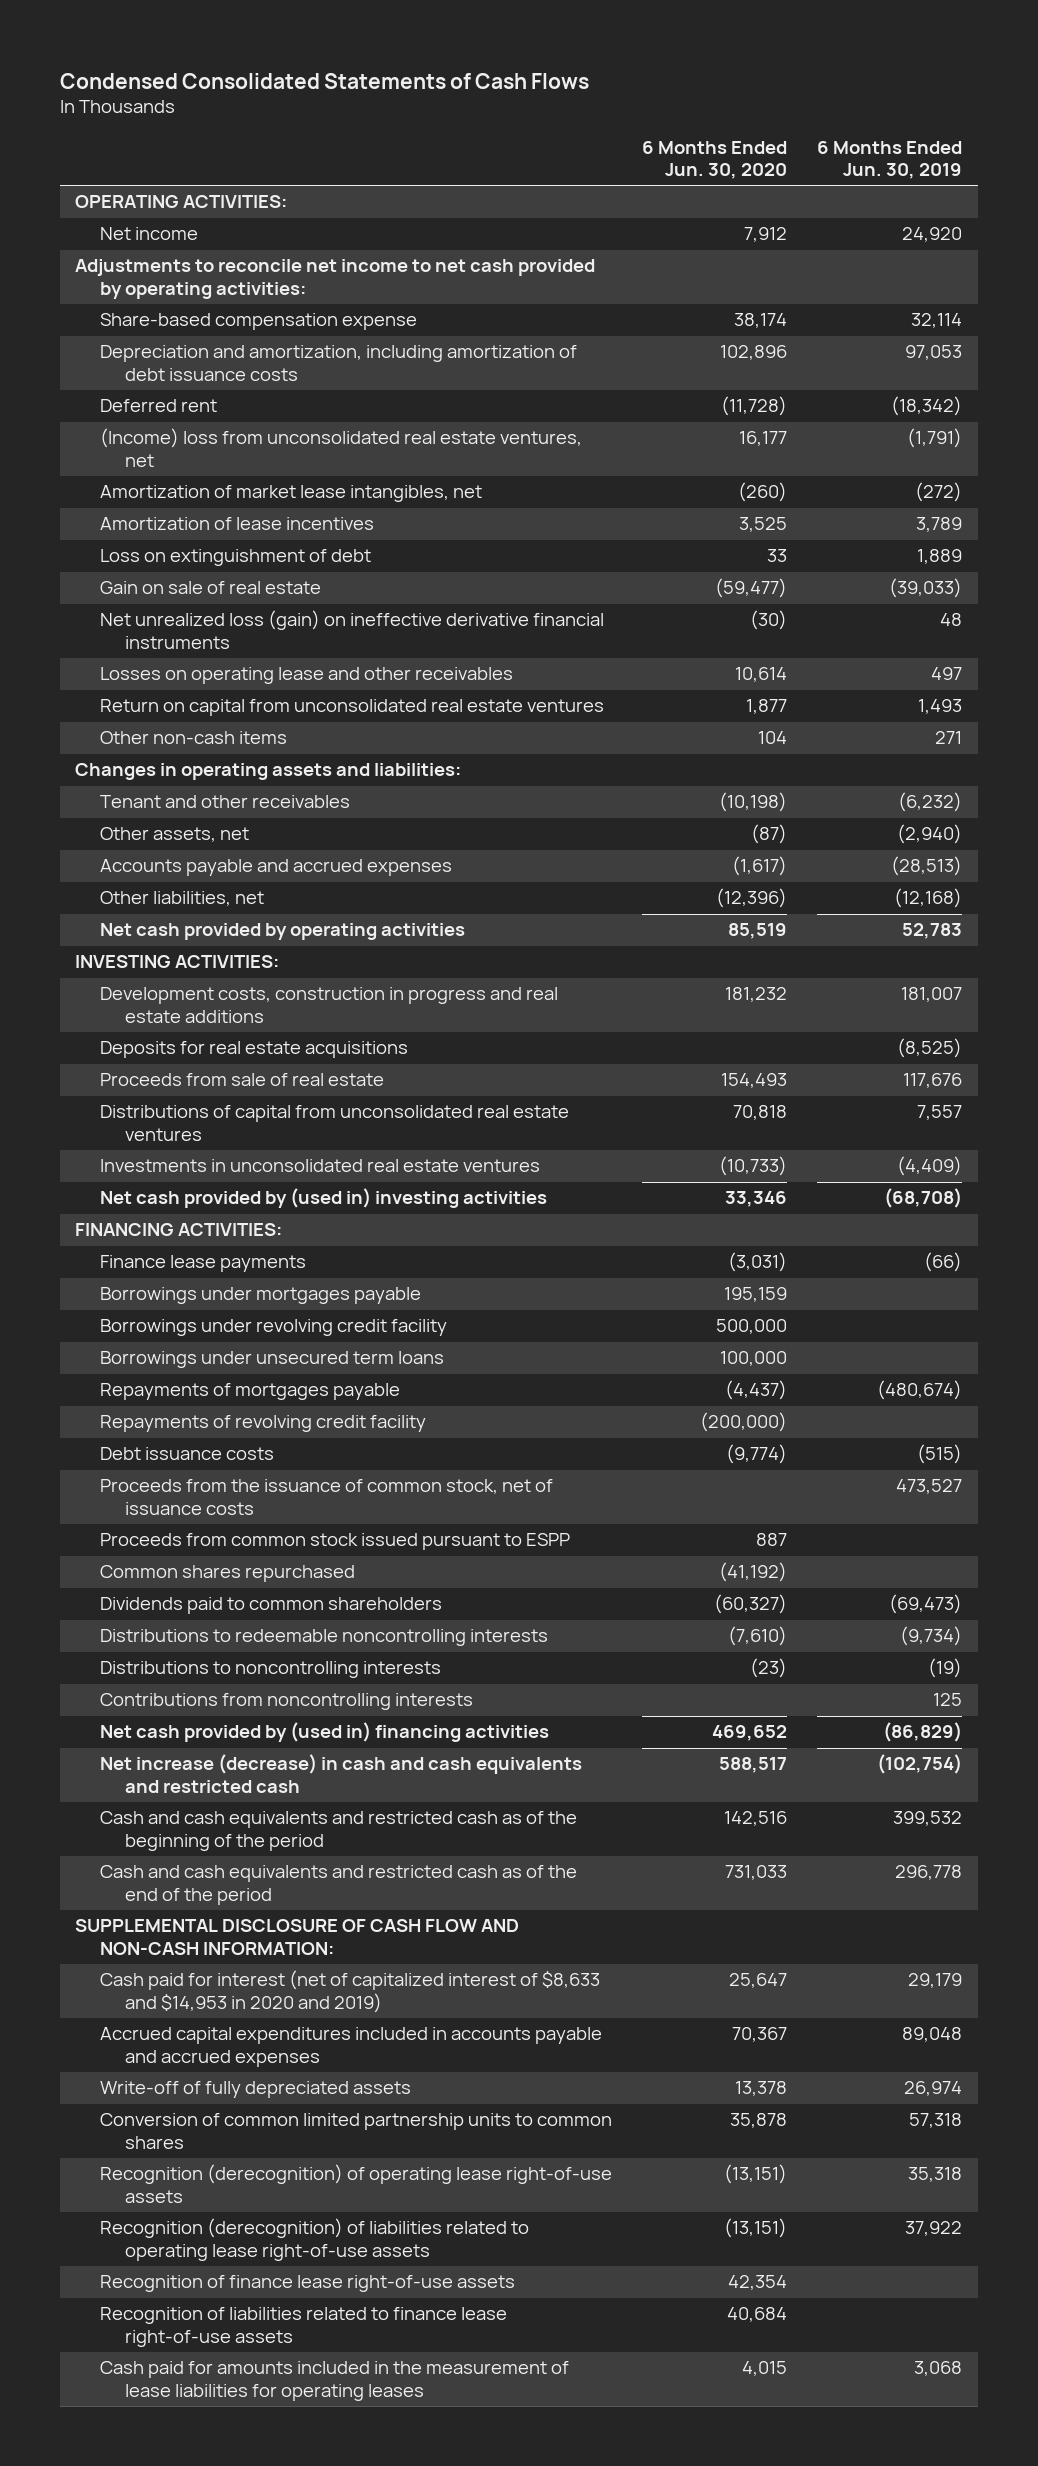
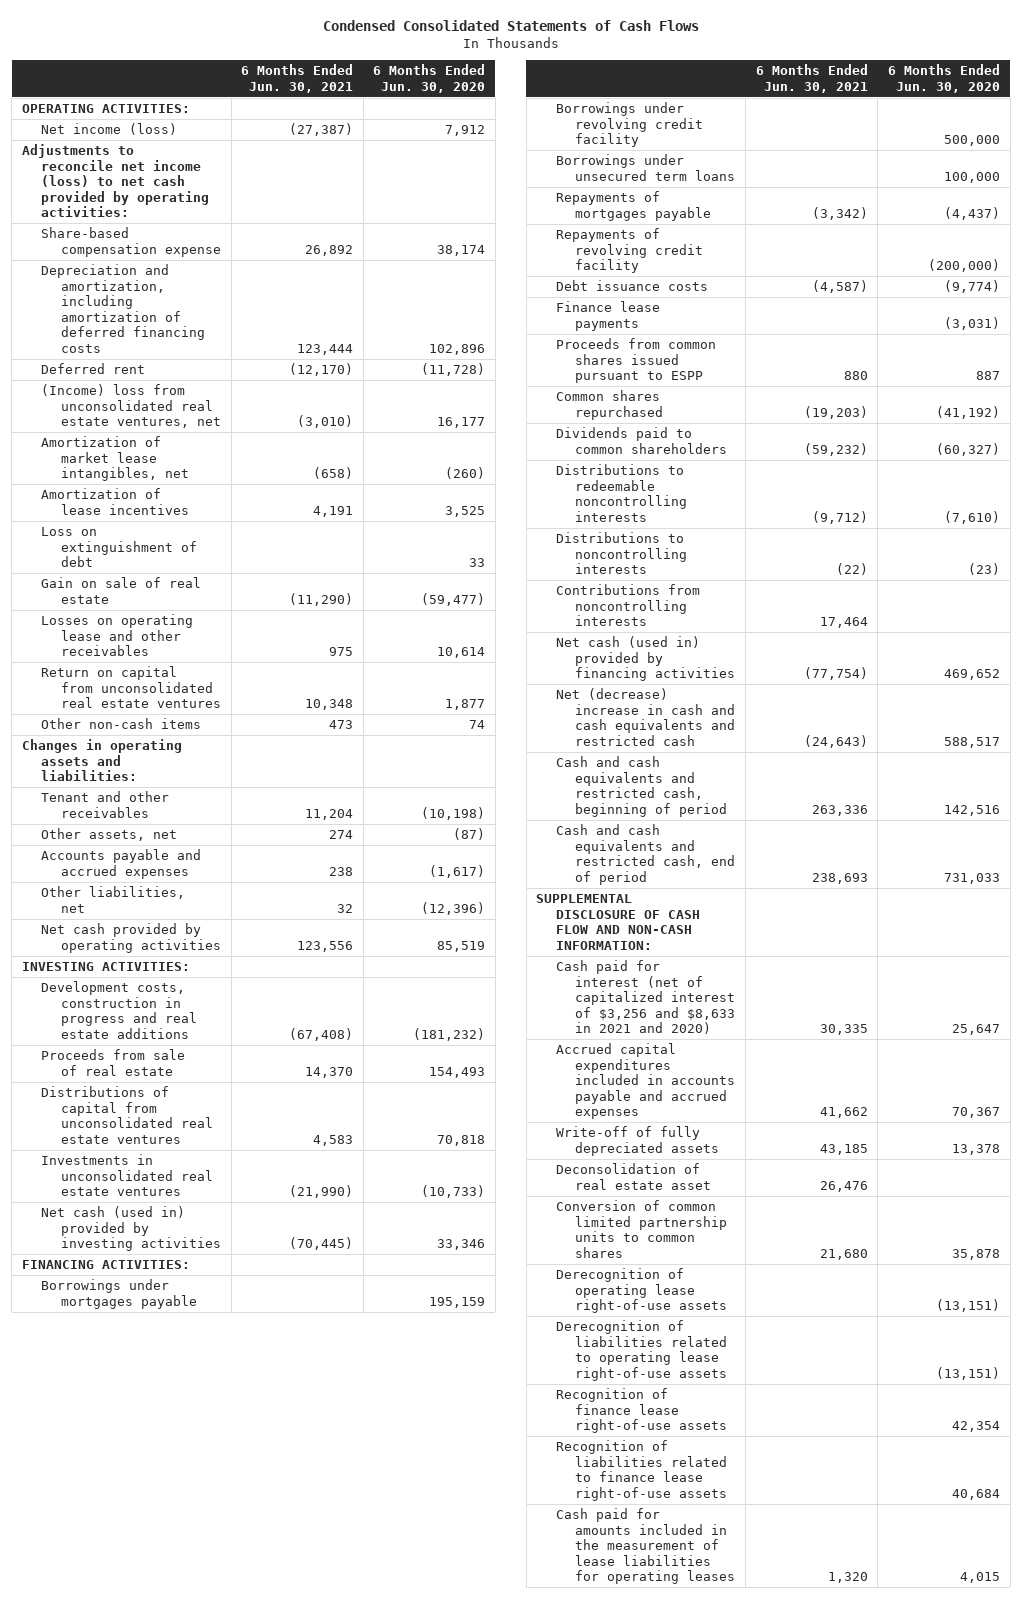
[817,140,963,180] 6 Months Ended Jun. 30, 2019 -> none
none -> [241,64,354,93] 6 Months Ended Jun. 30, 2021
[100,227,199,241] Net income -> [41,123,178,136] Net income (loss)
[75,259,596,299] Adjustments to reconcile net income to net cash provided by operating activities: -> [21,144,210,218] Adjustments to reconcile net income (loss) to net cash provided by operating activities:
[100,345,578,381] Depreciation and amortization, including amortization of debt issuance costs -> [41,264,205,353] Depreciation and amortization, including amortization of deferred financing costs
[100,610,605,649] Net unrealized loss (gain) on ineffective derivative financial instruments -> none
[758,731,788,745] 104 -> [469,720,486,730] 74
[100,1041,409,1059] Deposits for real estate acquisitions -> none
[725,987,788,1003] 181,232 -> [413,1027,486,1041] (181,232)
[100,1188,548,1209] Net cash provided by (used in) investing activities -> [41,1206,221,1252] Net cash (used in) provided by investing activities
[100,1479,554,1515] Proceeds from the issuance of common stock, net of issuance costs -> none
[100,1255,307,1273] Finance lease payments -> [555,301,660,331] Finance lease payments
[100,1533,571,1551] Proceeds from common stock issued pursuant to ESPP -> [555,338,716,384] Proceeds from common shares issued pursuant to ESPP
[100,1722,550,1743] Net cash provided by (used in) financing activities -> [555,636,736,682] Net cash (used in) provided by financing activities
[100,1754,583,1793] Net increase (decrease) in cash and cash equivalents and restricted cash -> [555,688,736,746] Net (decrease) increase in cash and cash equivalents and restricted cash
[100,1811,578,1851] Cash and cash equivalents and restricted cash as of the beginning of the period -> [555,756,728,817] Cash and cash equivalents and restricted cash, beginning of period
[100,1865,578,1905] Cash and cash equivalents and restricted cash as of the end of the period -> [555,824,736,885] Cash and cash equivalents and restricted cash, end of period
[100,1970,601,2013] Cash paid for interest (net of capitalized interest of $8,633 and $14,953 in 2020 and 2019) -> [555,960,736,1035] Cash paid for interest (net of capitalized interest of $3,256 and $8,633 in 2021 and 2020)
none -> [555,1163,712,1190] Deconsolidation of real estate asset
[100,2164,613,2203] Recognition (derecognition) of operating lease right-of-use assets -> [555,1268,728,1314] Derecognition of operating lease right-of-use assets
[100,2218,530,2261] Recognition (derecognition) of liabilities related to operating lease right-of-use assets -> [555,1320,728,1381] Derecognition of liabilities related to operating lease right-of-use assets

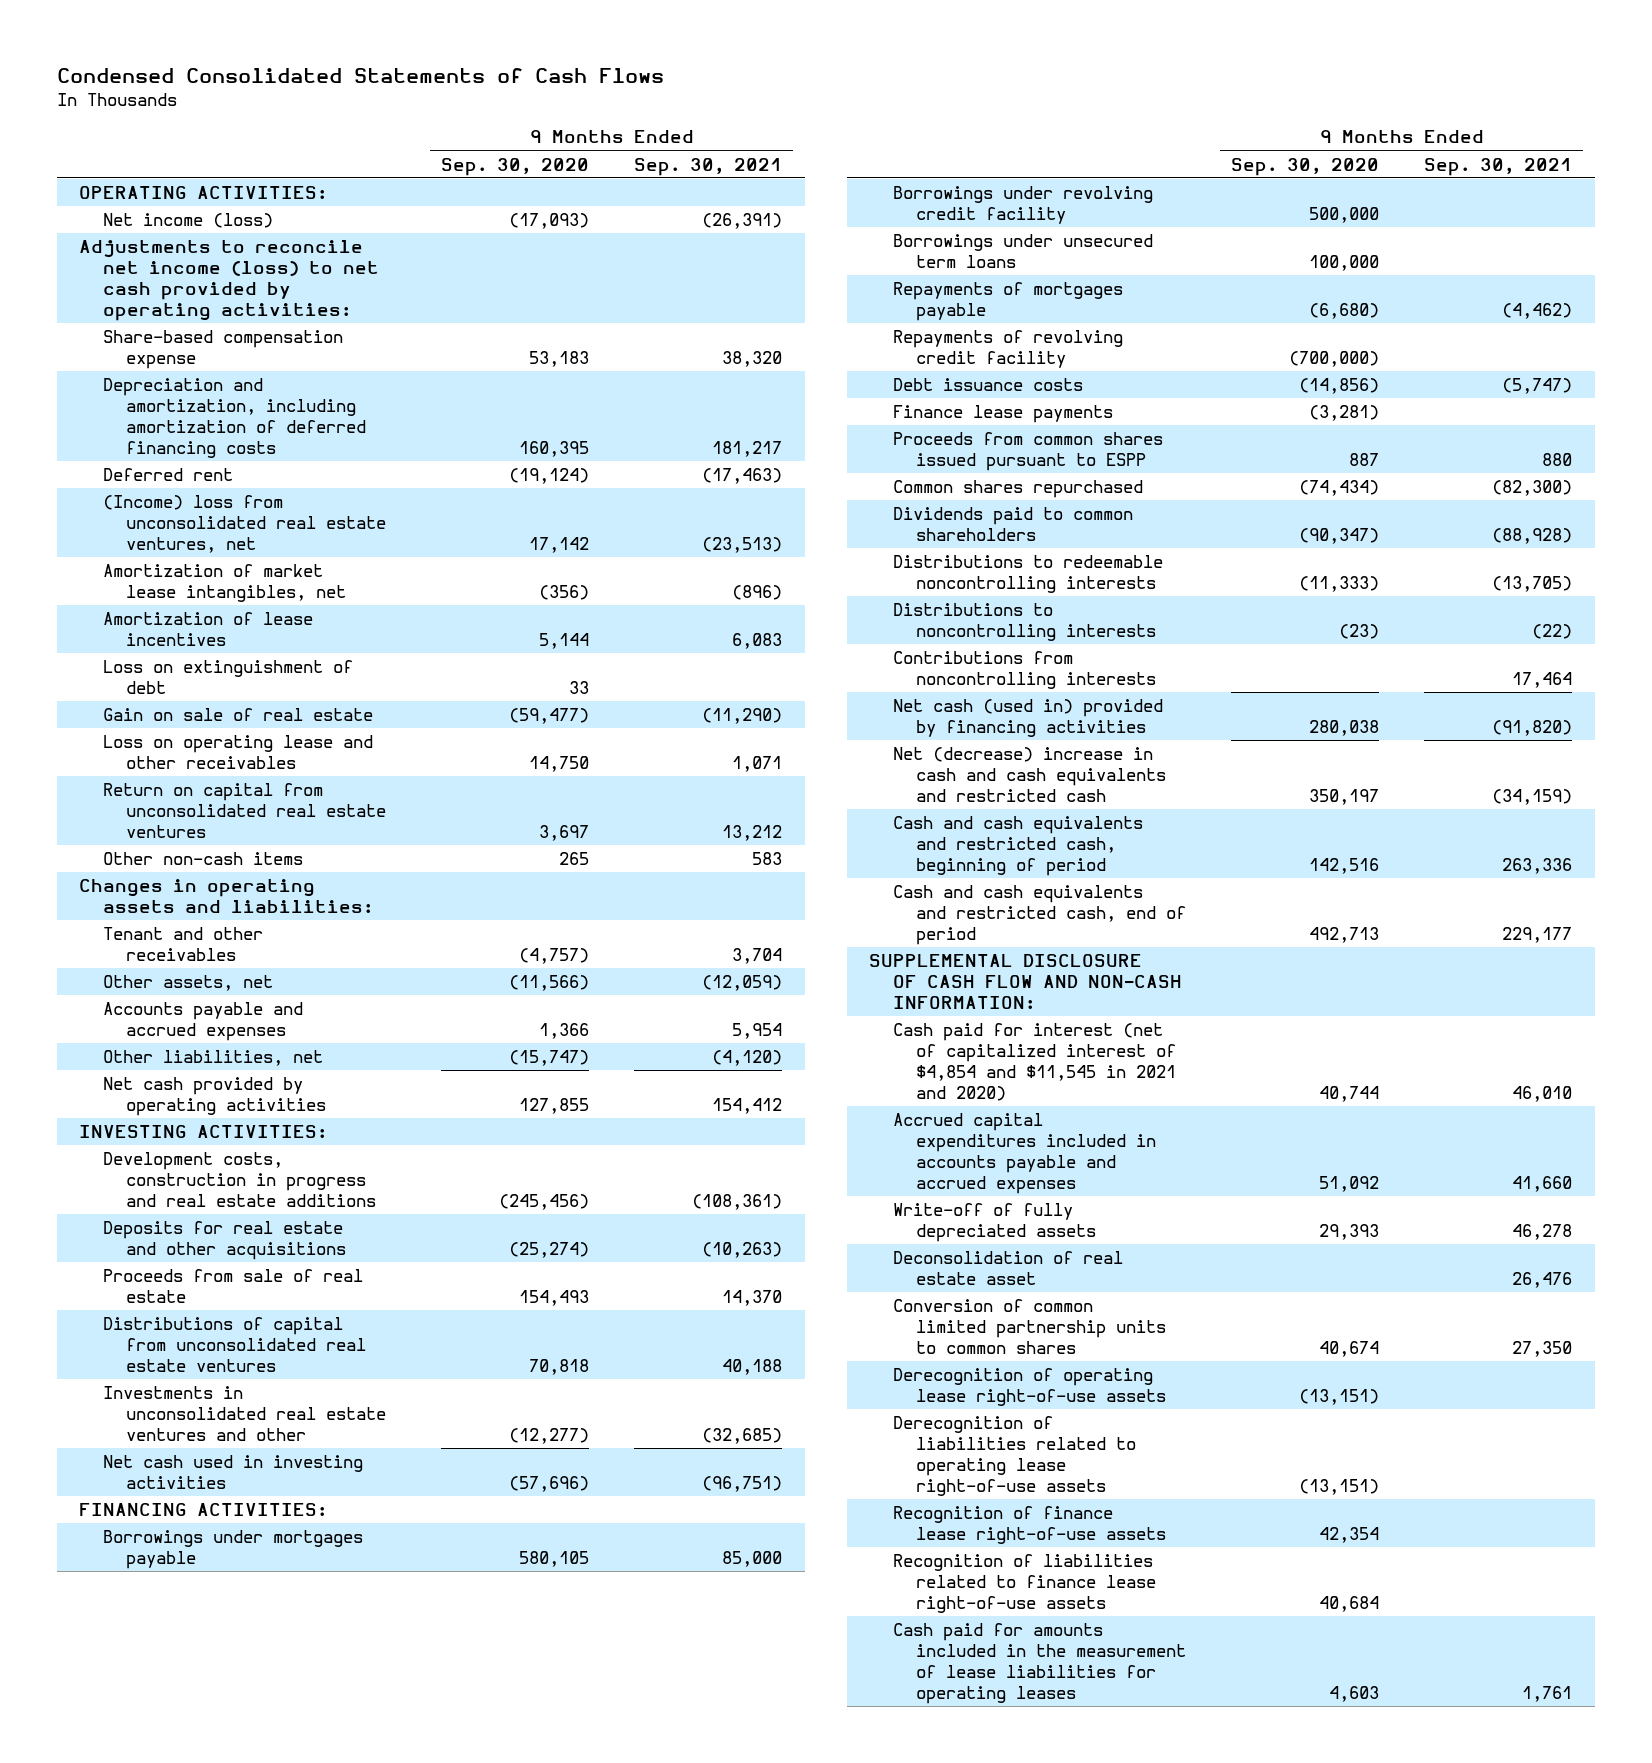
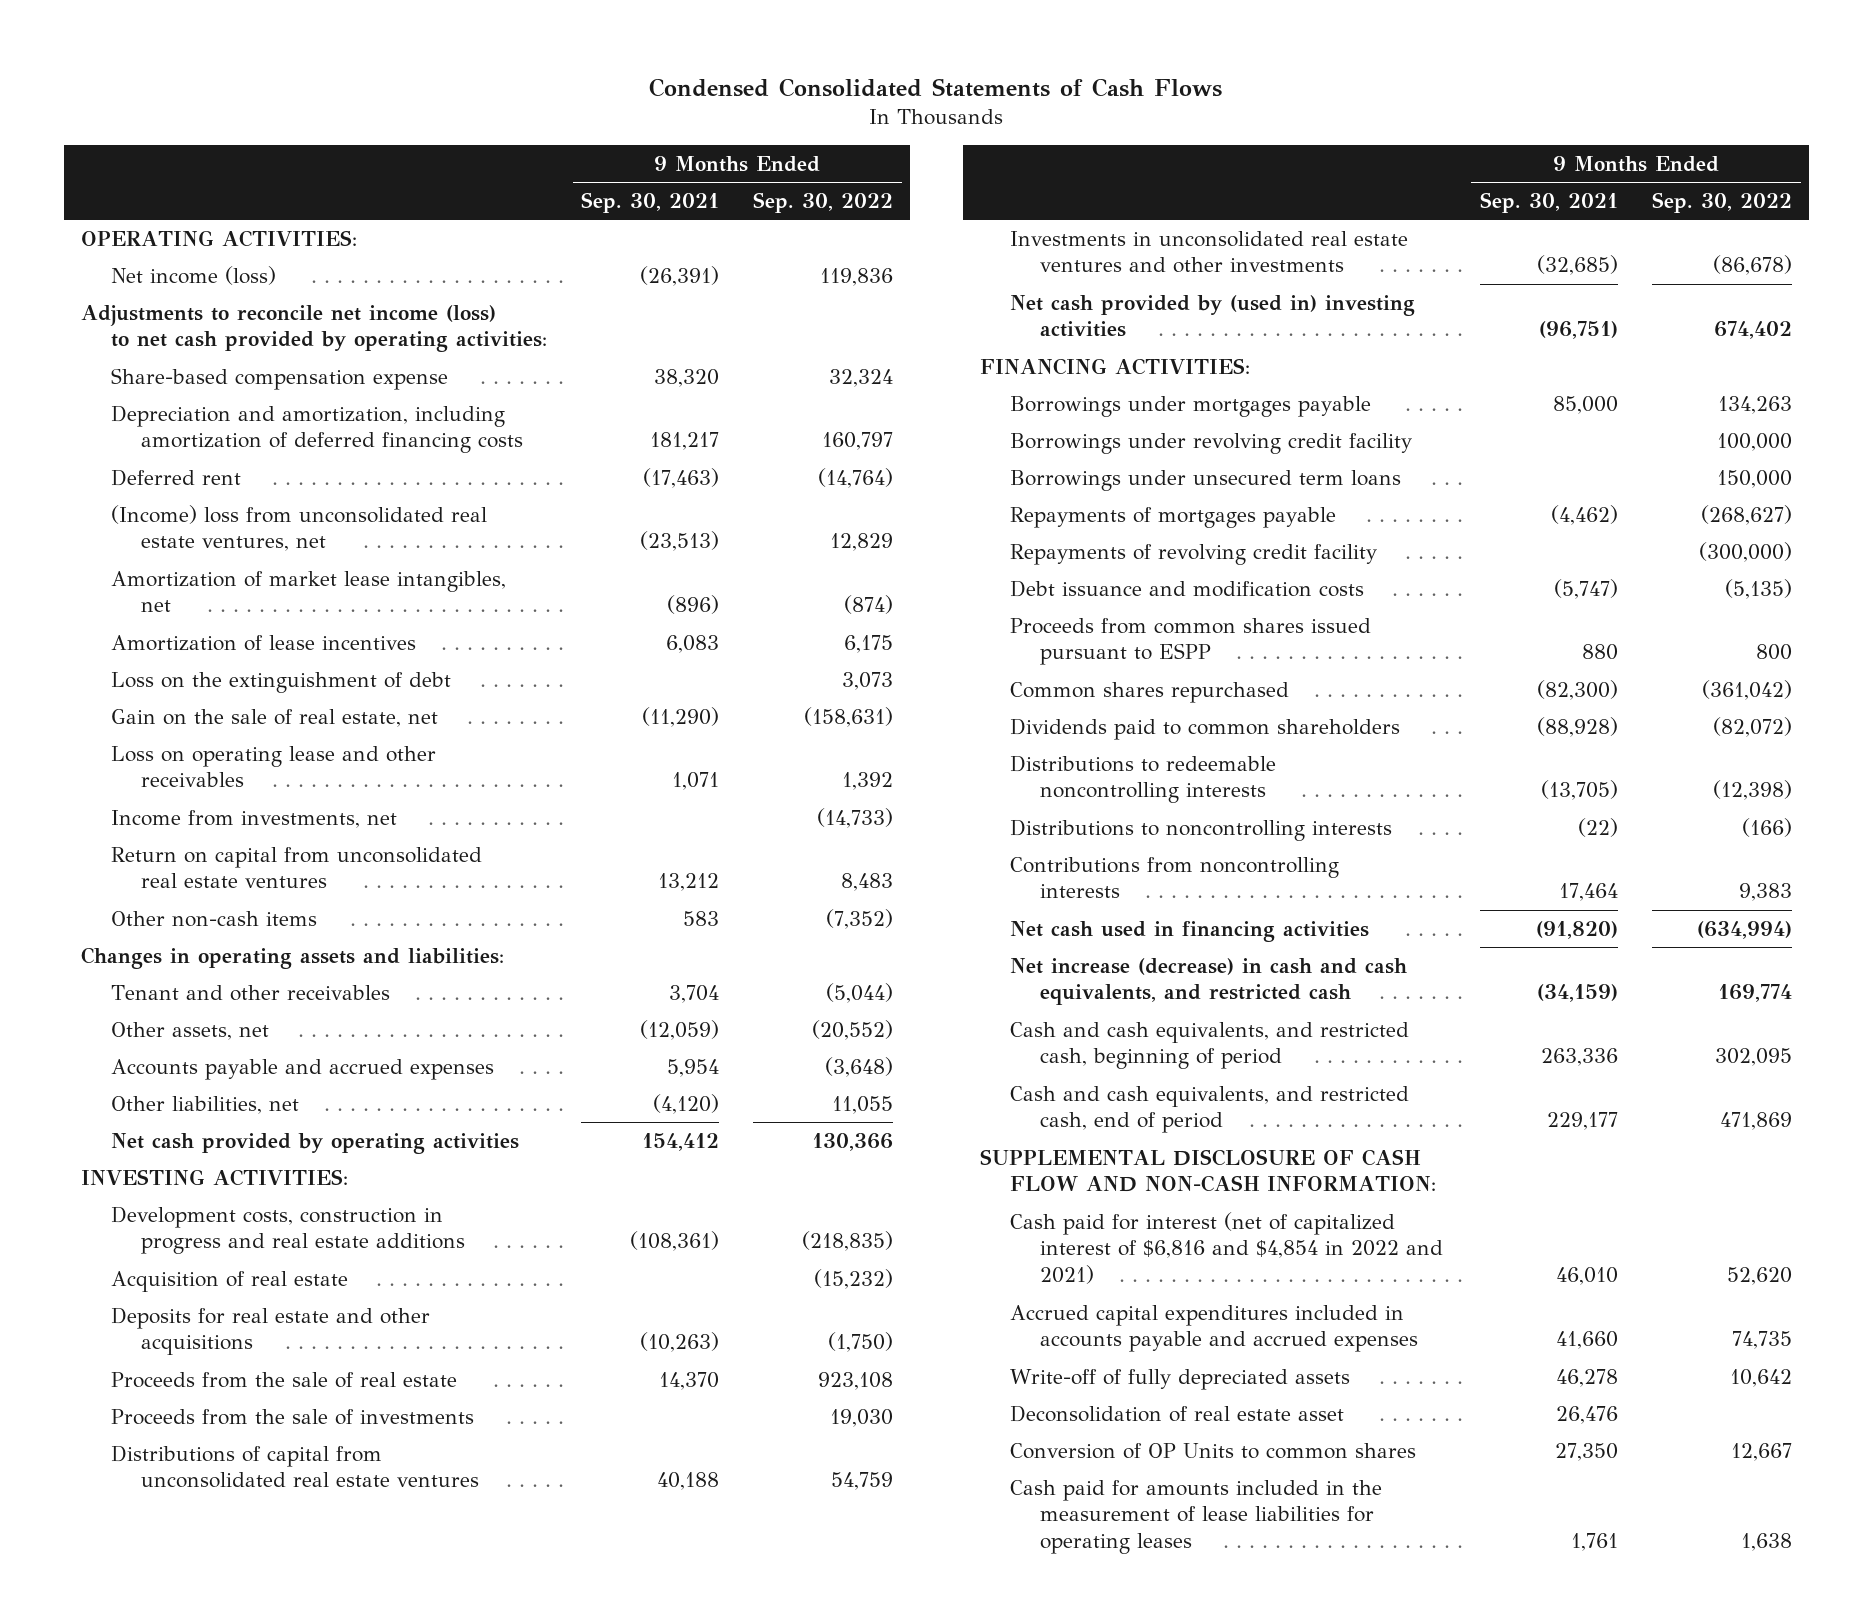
[441,157,590,176] Sep. 30, 2020 -> none
none -> [753,191,894,213] Sep. 30, 2022
[102,660,353,695] Loss on extinguishment of debt -> [110,671,451,693] Loss on the extinguishment of debt
[102,708,373,722] Gain on sale of real estate -> [110,708,438,727] Gain on the sale of real estate, net
none -> [110,809,397,828] Income from investments, net
none -> [110,1270,348,1292] Acquisition of real estate
[102,1269,363,1304] Proceeds from sale of real estate -> [110,1371,457,1388] Proceeds from the sale of real estate
none -> [110,1408,474,1425] Proceeds from the sale of investments
[102,1386,387,1442] Investments in unconsolidated real estate ventures and other -> [1009,230,1408,274] Investments in unconsolidated real estate ventures and other investments
[102,1455,363,1490] Net cash used in investing activities -> [1009,294,1415,338] Net cash provided by (used in) investing activities
[892,405,1113,424] Finance lease payments -> none
[892,378,1083,392] Debt issuance costs -> [1009,579,1364,597] Debt issuance and modification costs
[892,699,1163,738] Net cash (used in) provided by financing activities -> [1009,920,1369,942] Net cash used in financing activities
[892,747,1167,803] Net (decrease) increase in cash and cash equivalents and restricted cash -> [1009,957,1407,1006] Net increase (decrease) in cash and cash equivalents, and restricted cash
[892,816,1143,877] Cash and cash equivalents and restricted cash, beginning of period -> [1009,1021,1409,1070] Cash and cash equivalents, and restricted cash, beginning of period
[892,885,1187,946] Cash and cash equivalents and restricted cash, end of period -> [1009,1085,1409,1134] Cash and cash equivalents, and restricted cash, end of period
[892,1023,1177,1101] Cash paid for interest (net of capitalized interest of $4,854 and $11,545 in 2021 and 2020) -> [1009,1211,1443,1285] Cash paid for interest (net of capitalized interest of $6,816 and $4,854 in 2022 and 2021)
[892,1368,1167,1407] Derecognition of operating lease right-of-use assets -> none
[892,1416,1137,1496] Derecognition of liabilities related to operating lease right-of-use assets -> none
[892,1506,1167,1545] Recognition of finance lease right-of-use assets -> none
[892,1554,1157,1614] Recognition of liabilities related to finance lease right-of-use assets -> none
[892,1299,1167,1355] Conversion of common limited partnership units to common shares -> [1009,1442,1416,1459] Conversion of OP Units to common shares

